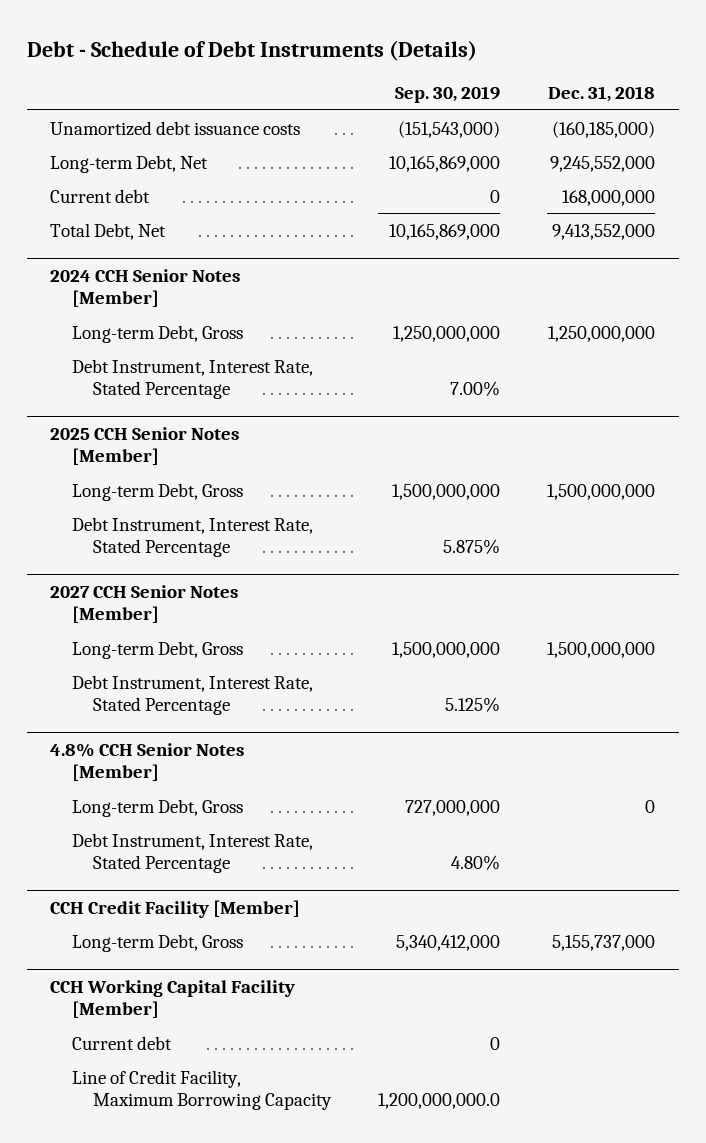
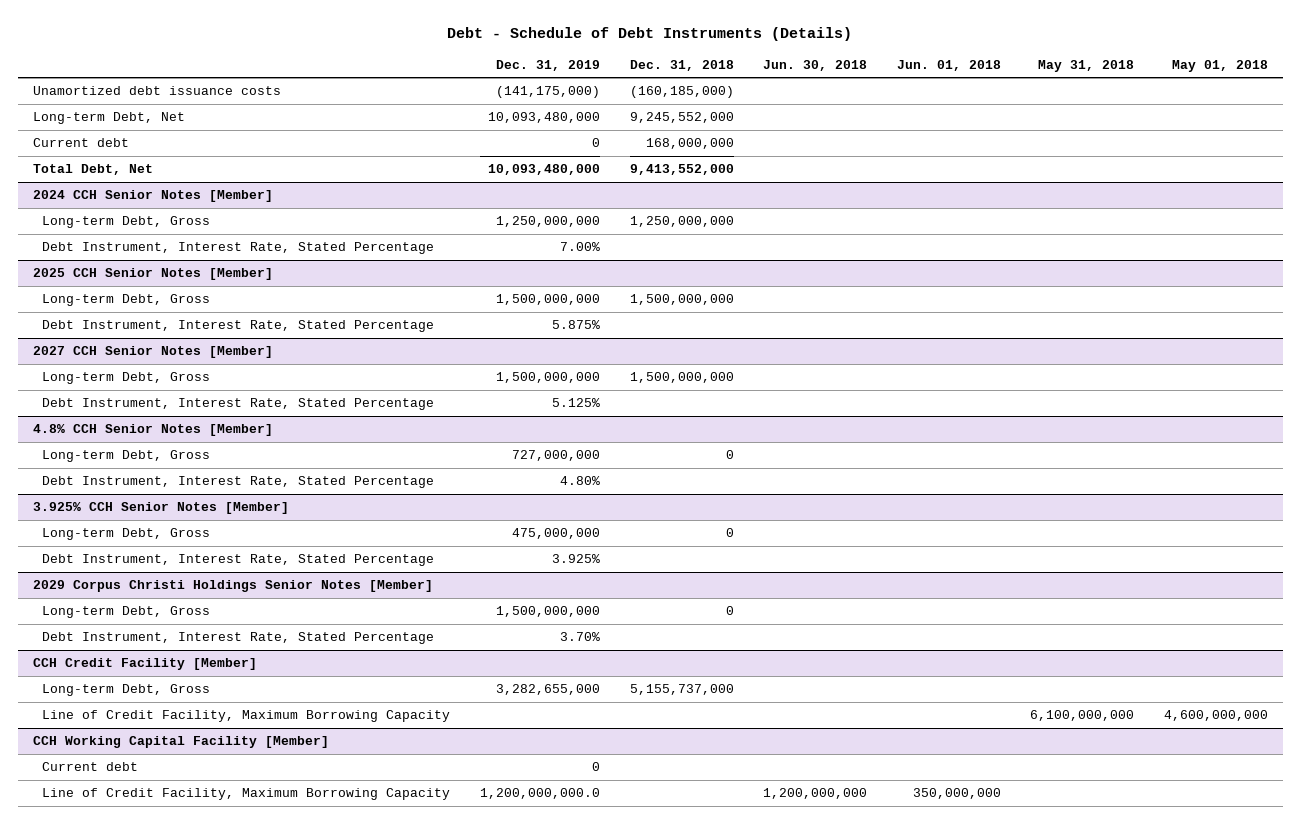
[395,86,501,104] Sep. 30, 2019 -> none
none -> [495,59,600,71] Dec. 31, 2019
none -> [763,59,868,71] Jun. 30, 2018
none -> [896,59,1001,71] Jun. 01, 2018
none -> [1038,59,1135,72] May 31, 2018
none -> [1171,59,1268,72] May 01, 2018
none -> [32,502,289,515] 3.925% CCH Senior Notes [Member]
none -> [42,528,211,541] Long-term Debt, Gross
none -> [42,554,435,567] Debt Instrument, Interest Rate, Stated Percentage
none -> [32,580,433,593] 2029 Corpus Christi Holdings Senior Notes [Member]
none -> [42,606,211,619] Long-term Debt, Gross
none -> [42,632,435,645] Debt Instrument, Interest Rate, Stated Percentage
none -> [42,710,451,723] Line of Credit Facility, Maximum Borrowing Capacity

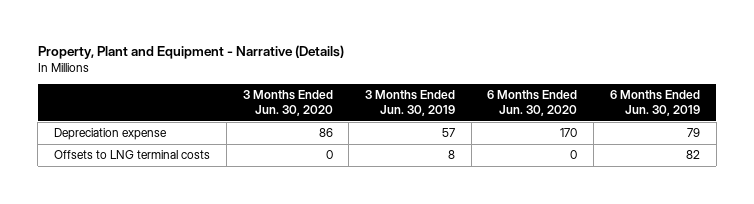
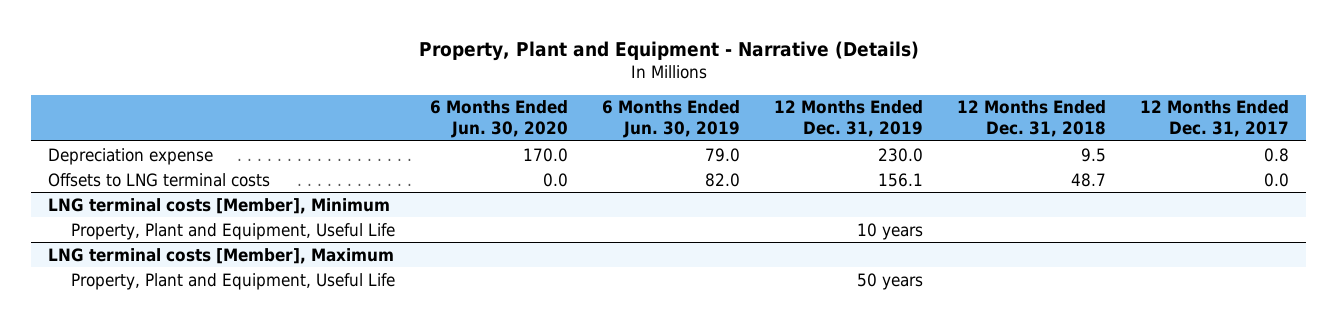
[242,90,333,116] 3 Months Ended Jun. 30, 2020 -> none
[365,90,456,116] 3 Months Ended Jun. 30, 2019 -> none
none -> [773,100,923,138] 12 Months Ended Dec. 31, 2019
none -> [957,100,1107,138] 12 Months Ended Dec. 31, 2018
none -> [1140,100,1290,138] 12 Months Ended Dec. 31, 2017
[560,128,578,138] 170 -> [522,147,568,162] 170.0
[686,128,700,138] 79 -> [704,147,740,162] 79.0
[570,150,578,160] 0 -> [542,172,568,187] 0.0
[685,150,700,160] 82 -> [704,172,740,187] 82.0
none -> [47,197,390,214] LNG terminal costs [Member], Minimum
none -> [71,222,396,240] Property, Plant and Equipment, Useful Life
none -> [47,247,394,264] LNG terminal costs [Member], Maximum
none -> [71,272,396,290] Property, Plant and Equipment, Useful Life

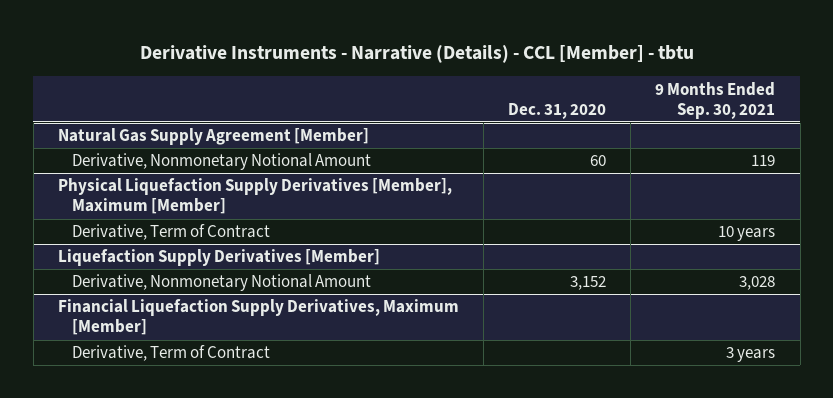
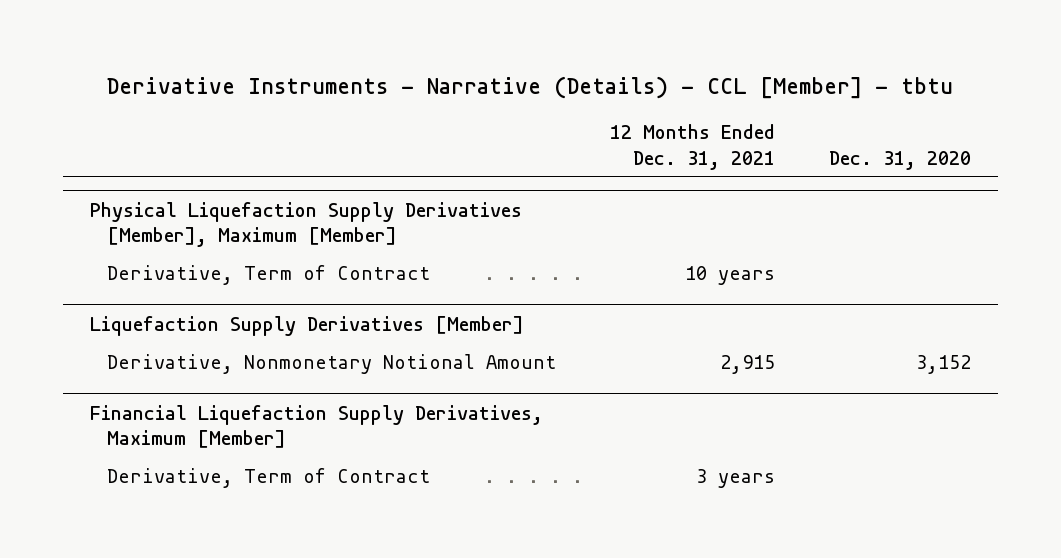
[655,81,776,119] 9 Months Ended Sep. 30, 2021 -> none
none -> [609,124,775,170] 12 Months Ended Dec. 31, 2021
[57,128,369,146] Natural Gas Supply Agreement [Member] -> none
[71,153,371,171] Derivative, Nonmonetary Notional Amount -> none

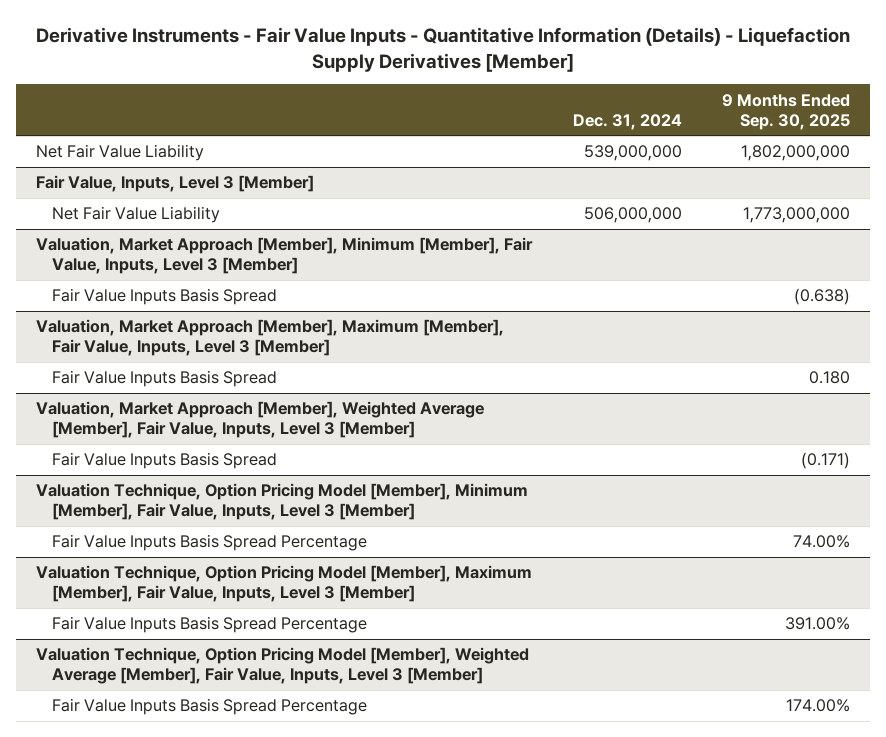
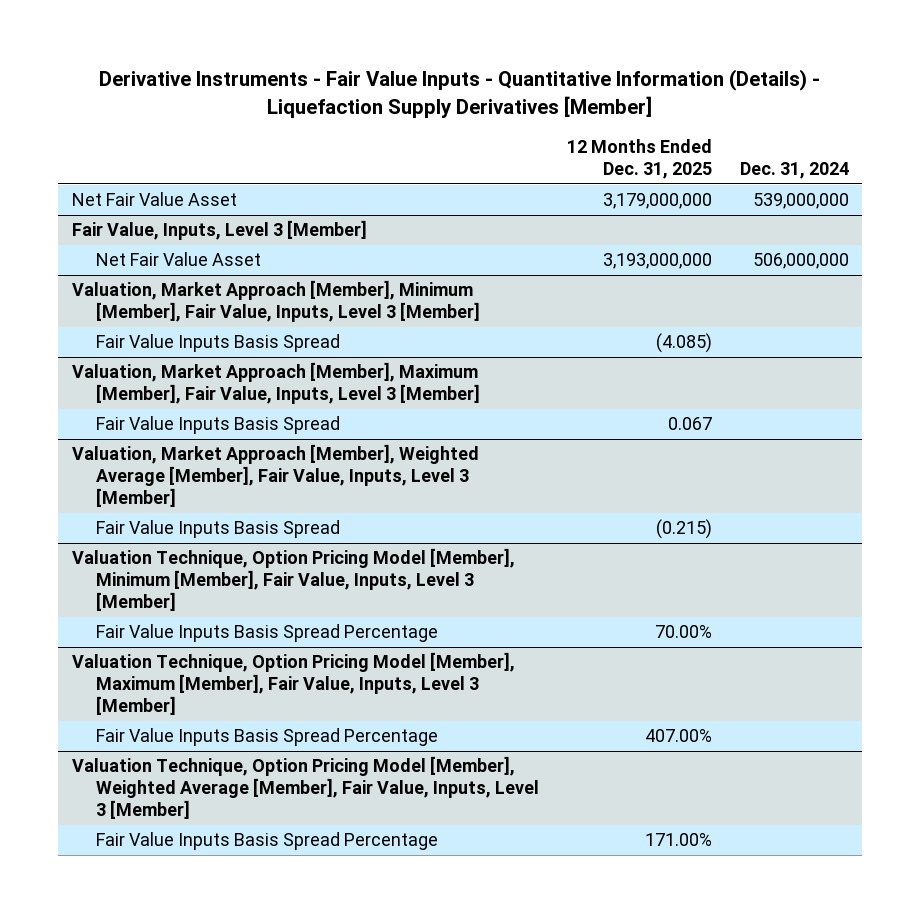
[721,93,850,130] 9 Months Ended Sep. 30, 2025 -> none
none -> [566,139,712,180] 12 Months Ended Dec. 31, 2025
[36,144,205,162] Net Fair Value Liability -> [71,192,237,207] Net Fair Value Asset
[51,206,220,224] Net Fair Value Liability -> [96,252,262,267] Net Fair Value Asset

